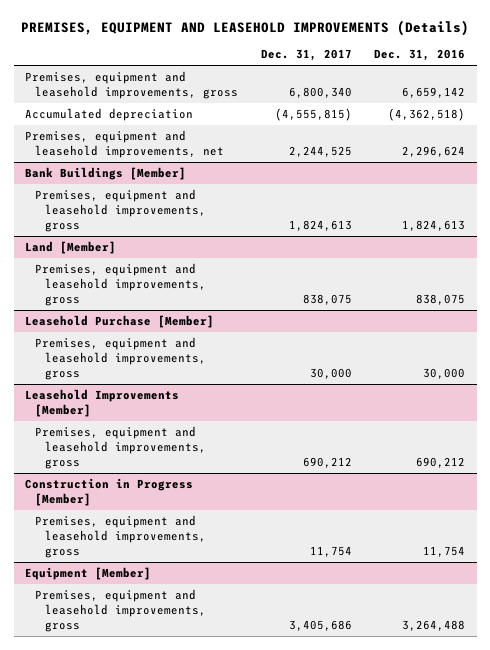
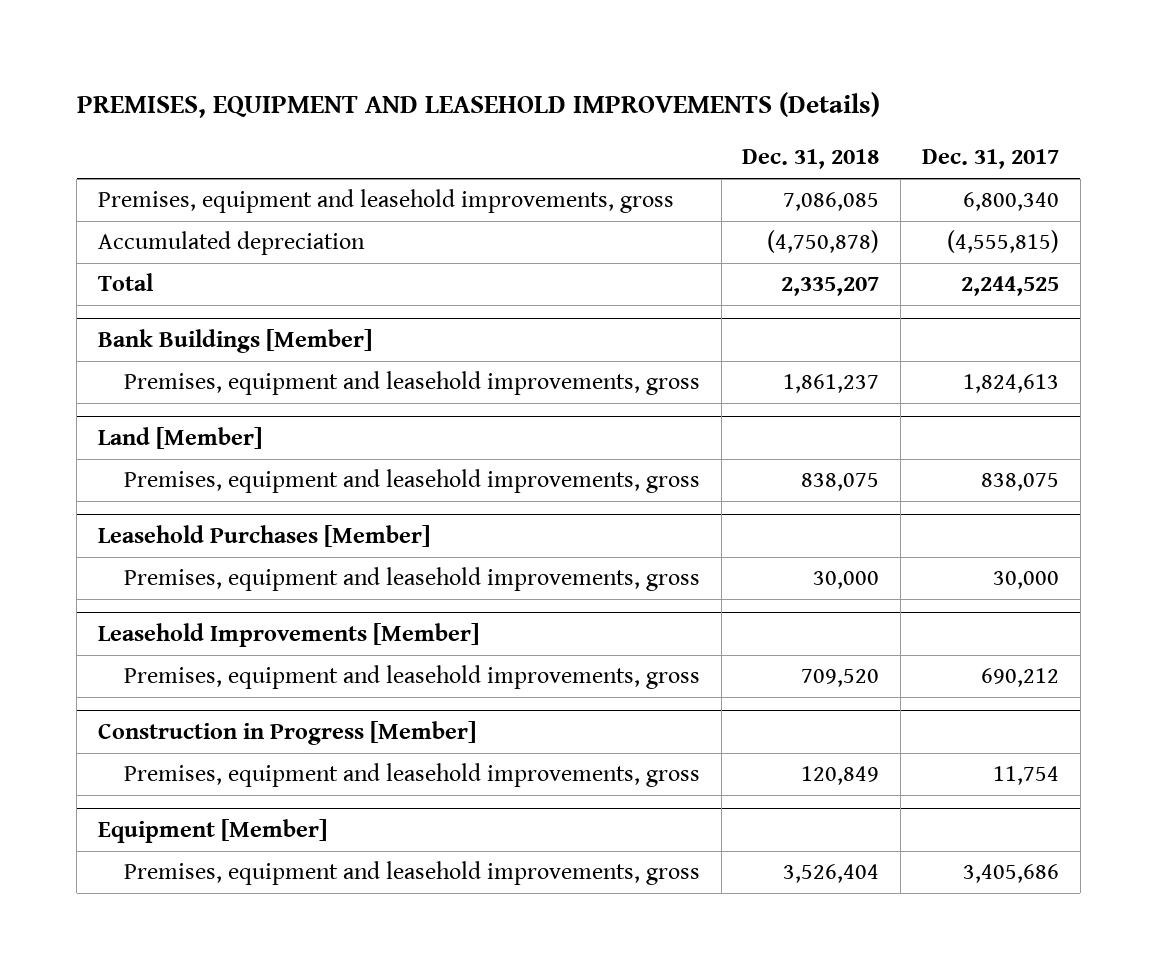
[374,49,466,62] Dec. 31, 2016 -> none
none -> [742,149,880,170] Dec. 31, 2018
[25,129,224,158] Premises, equipment and leasehold improvements, net -> [97,273,154,292] Total
[25,314,215,328] Leasehold Purchase [Member] -> [97,524,430,547] Leasehold Purchases [Member]

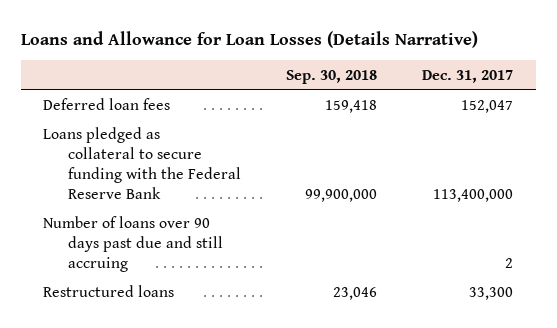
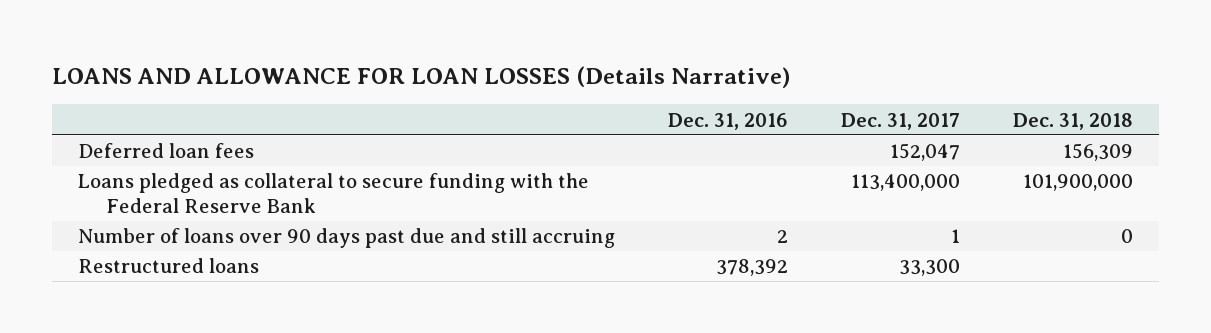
[20,30,478,48] Loans and Allowance for Loan Losses (Details Narrative) -> [51,65,790,88] LOANS AND ALLOWANCE FOR LOAN LOSSES (Details Narrative)
[286,69,378,84] Sep. 30, 2018 -> none
none -> [668,112,789,130] Dec. 31, 2016
none -> [1012,112,1133,130] Dec. 31, 2018
[505,258,514,269] 2 -> [950,229,960,244] 1

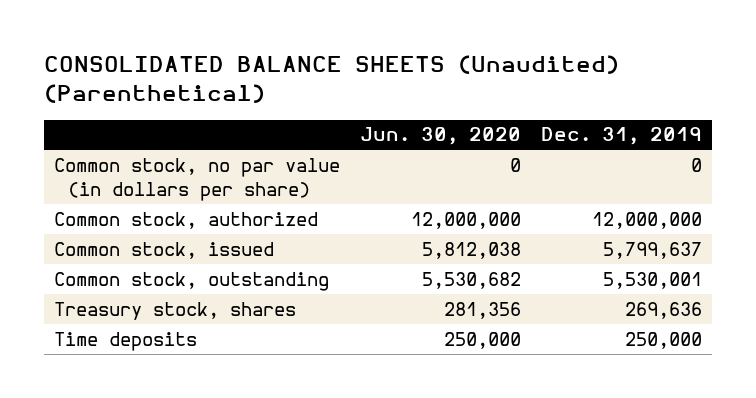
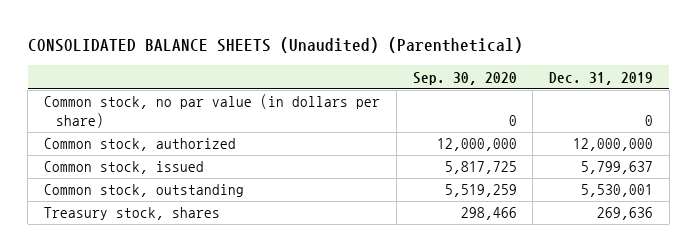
[359,127,521,146] Jun. 30, 2020 -> none
none -> [412,71,517,85] Sep. 30, 2020
[53,331,197,351] Time deposits -> none

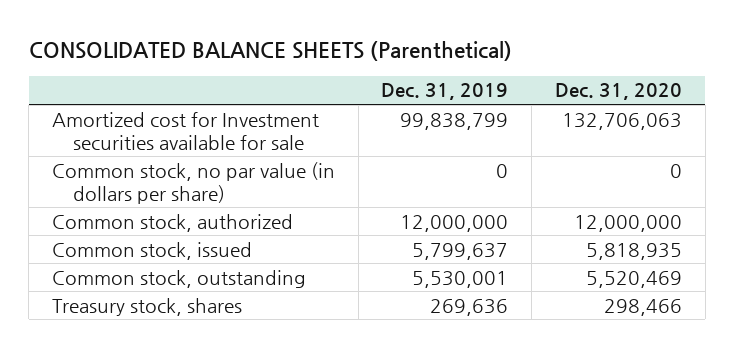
[27,37,523,54] CONSOLIDATED BALANCE SHEETS (Unaudited) (Parenthetical) -> [28,41,512,62] CONSOLIDATED BALANCE SHEETS (Parenthetical)
[412,71,517,85] Sep. 30, 2020 -> none
none -> [554,83,682,101] Dec. 31, 2020
none -> [52,111,320,150] Amortized cost for Investment securities available for sale

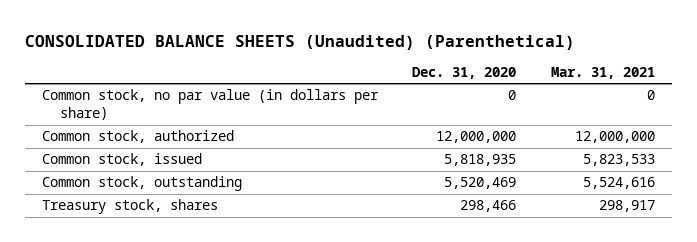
[28,41,512,62] CONSOLIDATED BALANCE SHEETS (Parenthetical) -> [24,34,575,50] CONSOLIDATED BALANCE SHEETS (Unaudited) (Parenthetical)
[381,83,509,101] Dec. 31, 2019 -> none
none -> [550,66,655,79] Mar. 31, 2021
[52,111,320,150] Amortized cost for Investment securities available for sale -> none

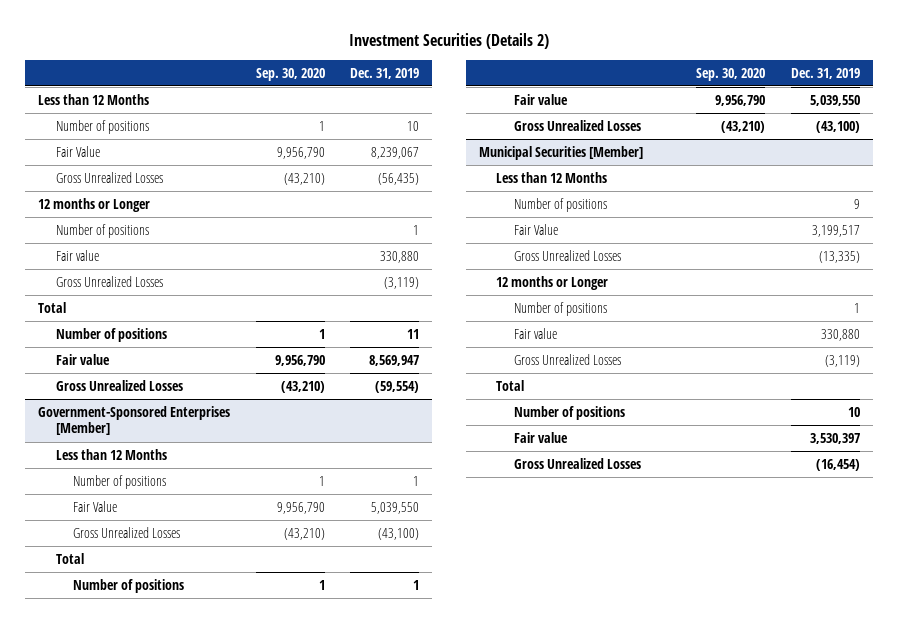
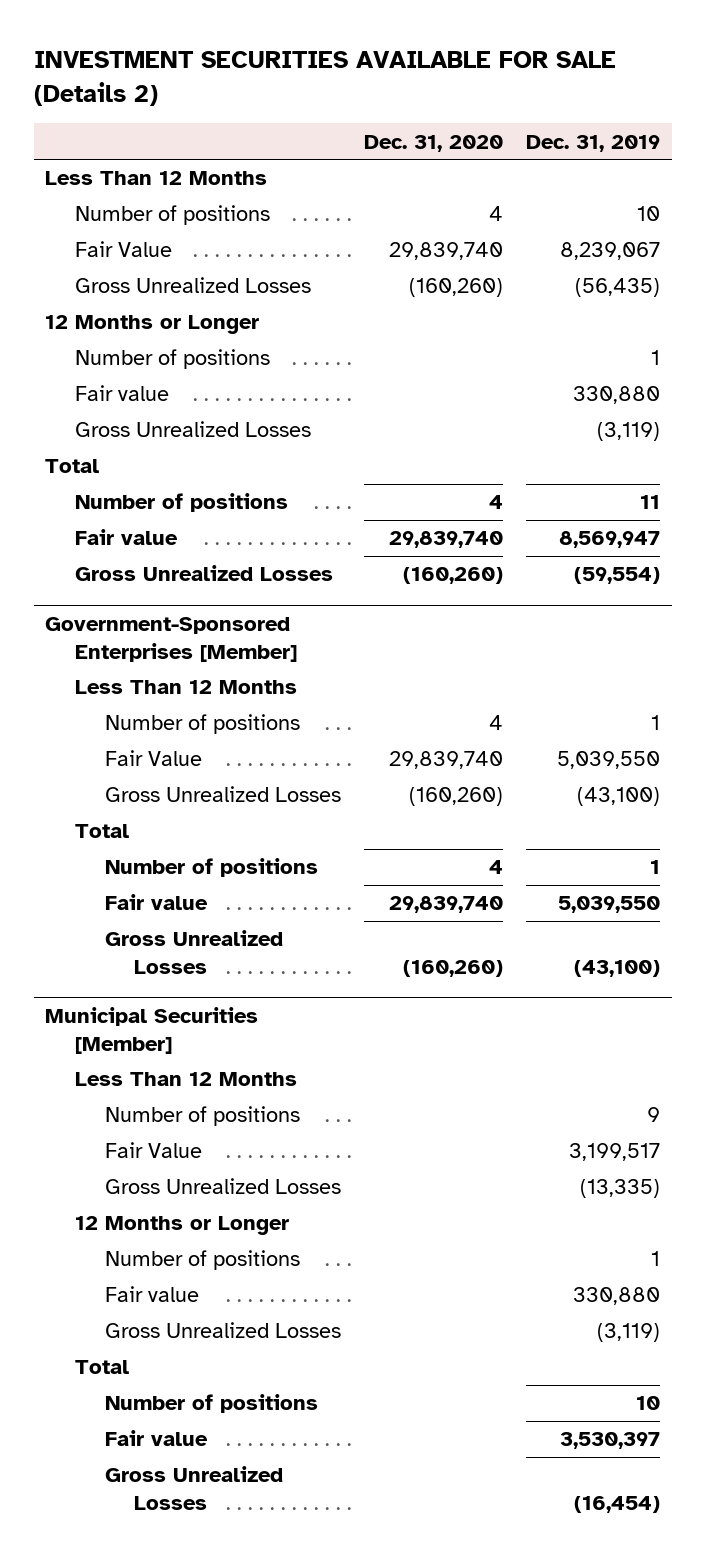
[348,33,549,50] Investment Securities (Details 2) -> [33,50,616,106] INVESTMENT SECURITIES AVAILABLE FOR SALE (Details 2)
[255,67,325,81] Sep. 30, 2020 -> none
none -> [363,134,503,152] Dec. 31, 2020
[38,93,150,105] Less than 12 Months -> [45,171,268,186] Less Than 12 Months
[38,197,151,212] 12 months or Longer -> [45,315,260,335] 12 Months or Longer
[55,448,167,460] Less than 12 Months -> [74,680,297,695] Less Than 12 Months
[496,171,608,183] Less than 12 Months -> [74,1072,297,1087] Less Than 12 Months
[496,275,609,290] 12 months or Longer -> [74,1216,289,1236] 12 Months or Longer

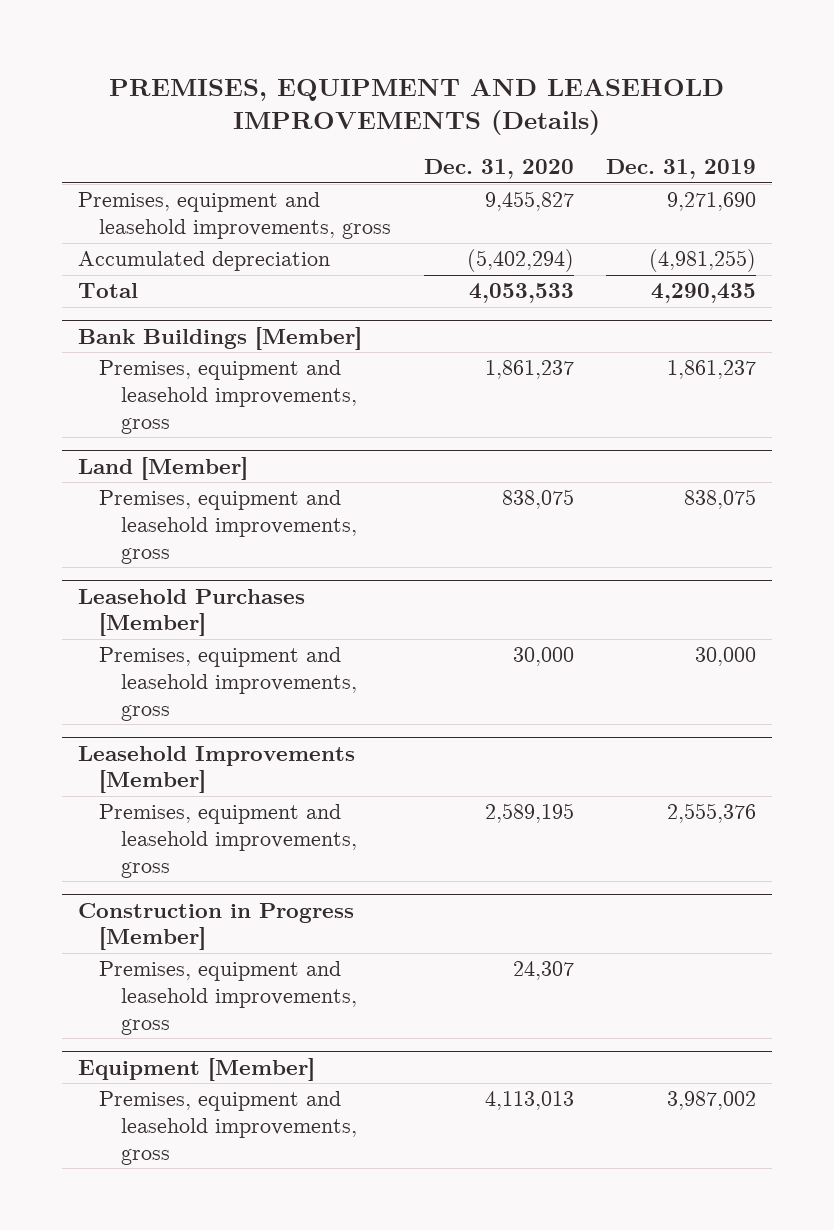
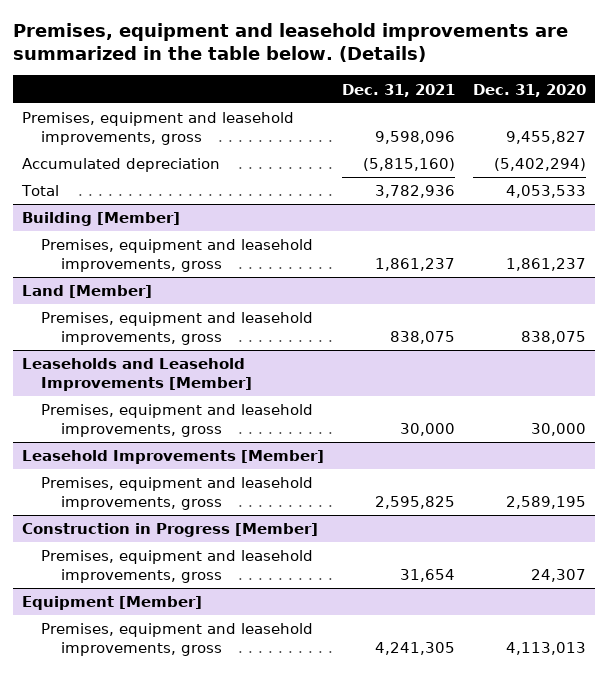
[108,78,724,136] PREMISES, EQUIPMENT AND LEASEHOLD IMPROVEMENTS (Details) -> [13,22,569,63] Premises, equipment and leasehold improvements are summarized in the table below. (Details)
[605,159,756,180] Dec. 31, 2019 -> none
none -> [342,83,456,97] Dec. 31, 2021
[78,326,363,350] Bank Buildings [Member] -> [22,212,181,227] Building [Member]
[78,588,306,637] Leasehold Purchases [Member] -> [22,358,253,391] Leaseholds and Leasehold Improvements [Member]

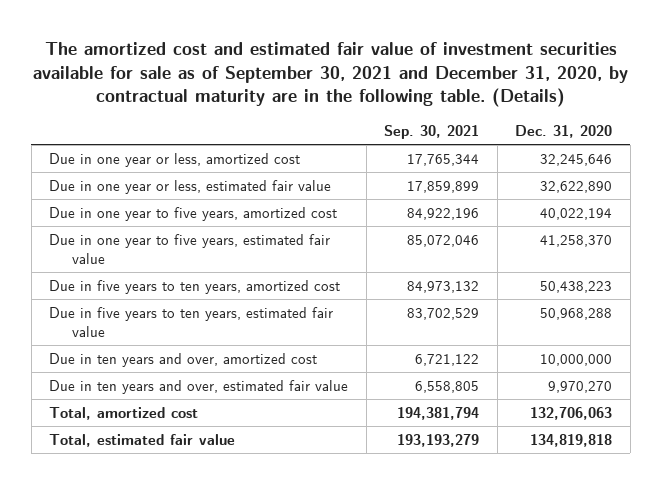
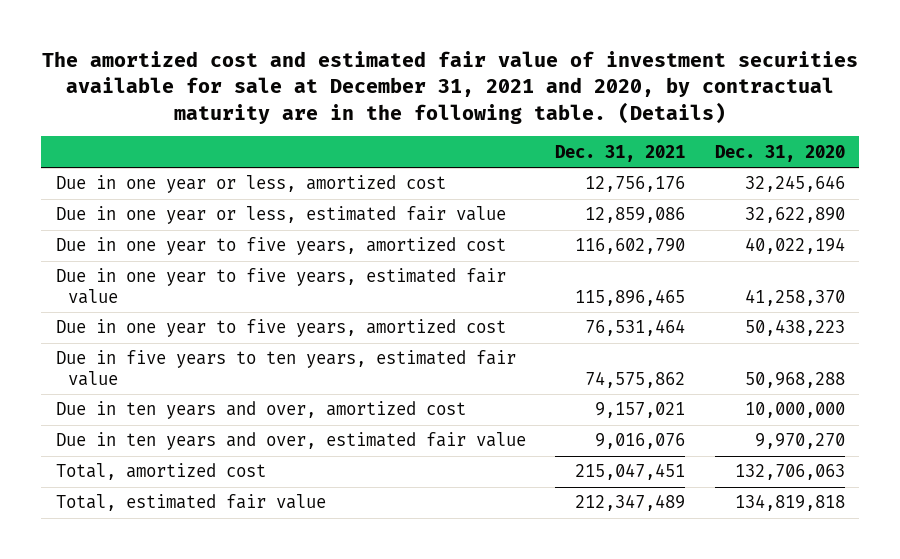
[32,42,628,108] The amortized cost and estimated fair value of investment securities available for sale as of September 30, 2021 and December 31, 2020, by contractual maturity are in the following table. (Details) -> [42,51,859,124] The amortized cost and estimated fair value of investment securities available for sale at December 31, 2021 and 2020, by contractual maturity are in the following table. (Details)
[384,125,480,140] Sep. 30, 2021 -> none
none -> [555,144,686,162] Dec. 31, 2021
[49,279,341,294] Due in five years to ten years, amortized cost -> [55,319,506,338] Due in one year to five years, amortized cost

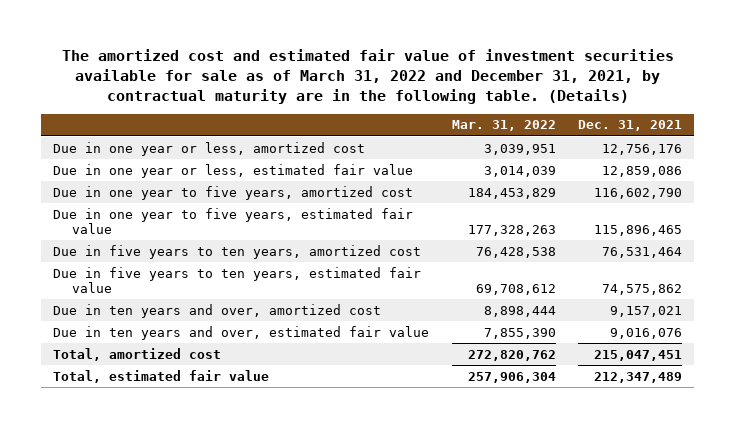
[42,51,859,124] The amortized cost and estimated fair value of investment securities available for sale at December 31, 2021 and 2020, by contractual maturity are in the following table. (Details) -> [61,49,674,104] The amortized cost and estimated fair value of investment securities available for sale as of March 31, 2022 and December 31, 2021, by contractual maturity are in the following table. (Details)
[714,144,845,162] Dec. 31, 2020 -> none
none -> [451,120,556,132] Mar. 31, 2022
[55,319,506,338] Due in one year to five years, amortized cost -> [52,244,421,259] Due in five years to ten years, amortized cost

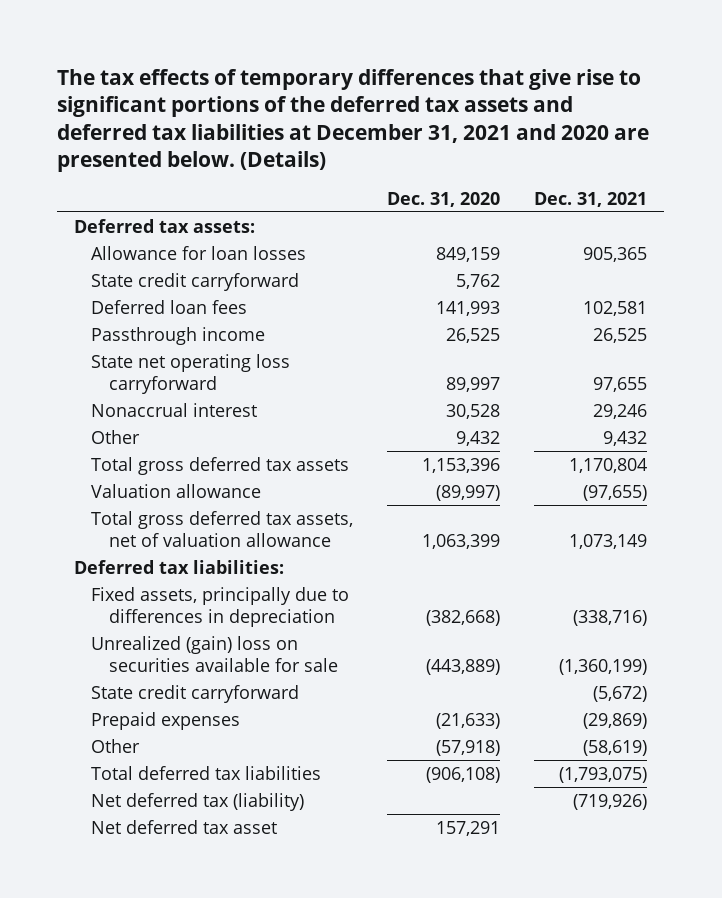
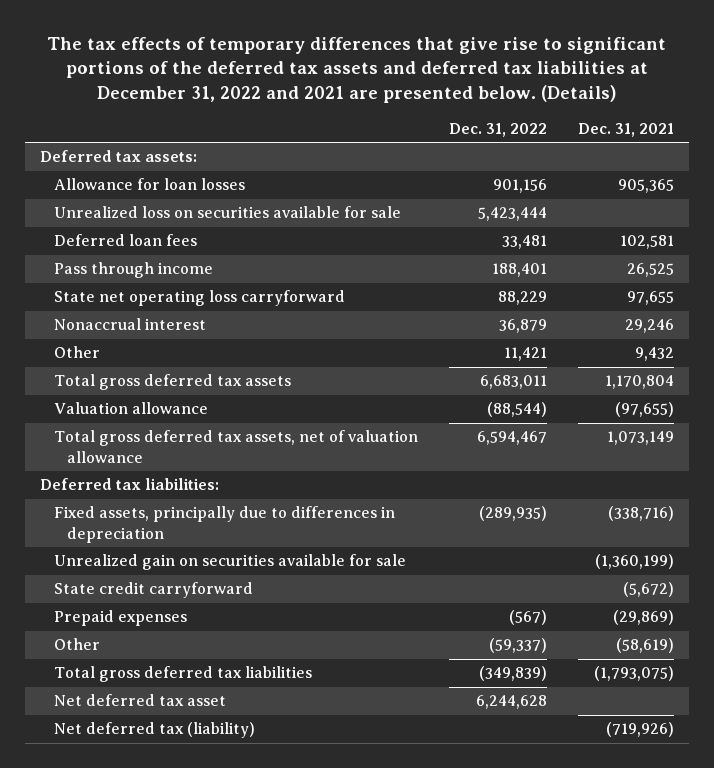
[57,68,650,173] The tax effects of temporary differences that give rise to significant portions of the deferred tax assets and deferred tax liabilities at December 31, 2021 and 2020 are presented below. (Details) -> [47,36,667,103] The tax effects of temporary differences that give rise to significant portions of the deferred tax assets and deferred tax liabilities at December 31, 2022 and 2021 are presented below. (Details)
[387,191,501,207] Dec. 31, 2020 -> none
none -> [448,123,547,138] Dec. 31, 2022
[91,272,300,291] State credit carryforward -> none
none -> [53,206,401,219] Unrealized loss on securities available for sale
[91,326,266,345] Passthrough income -> [53,262,213,279] Pass through income
[91,635,338,672] Unrealized (gain) loss on securities available for sale -> [53,554,406,571] Unrealized gain on securities available for sale
[91,765,322,780] Total deferred tax liabilities -> [53,666,312,683] Total gross deferred tax liabilities
[91,792,305,811] Net deferred tax (liability) -> [53,722,255,739] Net deferred tax (liability)

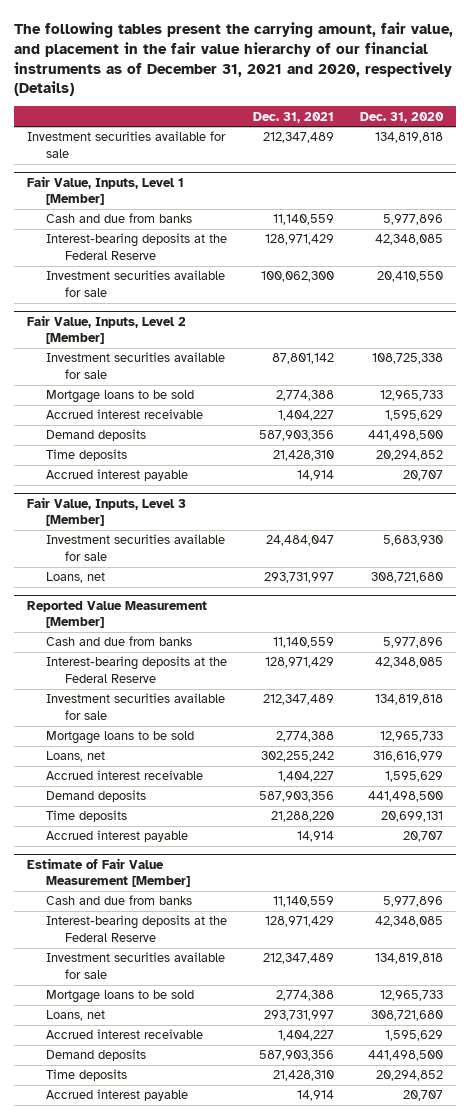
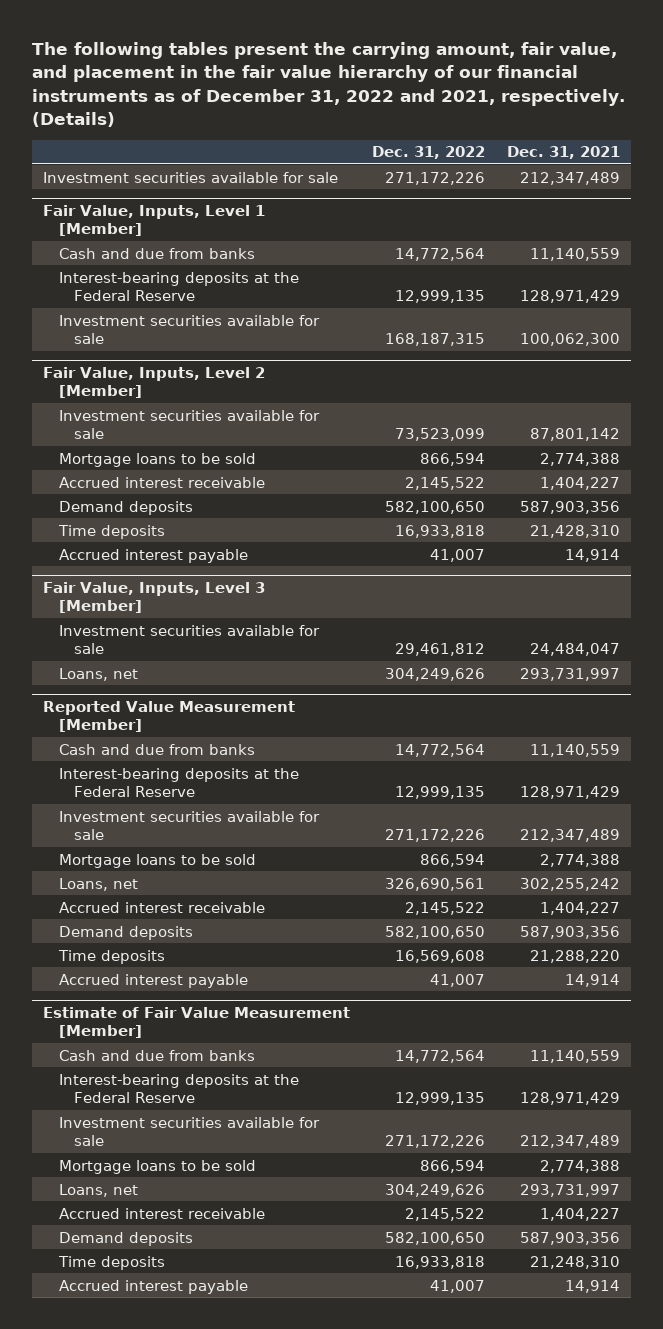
[14,22,454,97] The following tables present the carrying amount, fair value, and placement in the fair value hierarchy of our financial instruments as of December 31, 2021 and 2020, respectively (Details) -> [32,42,626,127] The following tables present the carrying amount, fair value, and placement in the fair value hierarchy of our financial instruments as of December 31, 2022 and 2021, respectively. (Details)
[360,111,445,123] Dec. 31, 2020 -> none
none -> [372,146,486,160] Dec. 31, 2022
[273,1070,335,1082] 21,428,310 -> [530,1255,621,1269] 21,248,310

